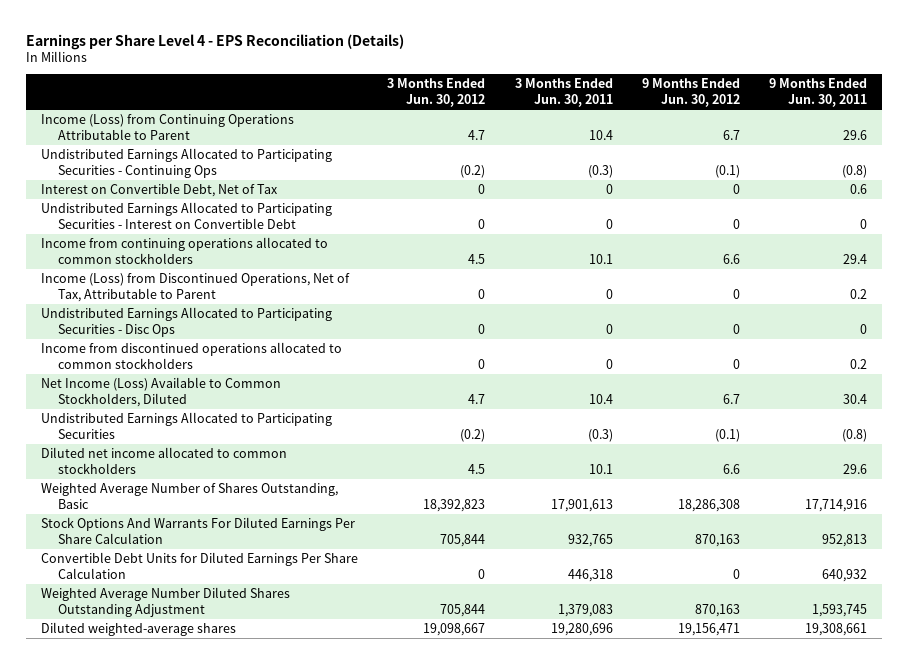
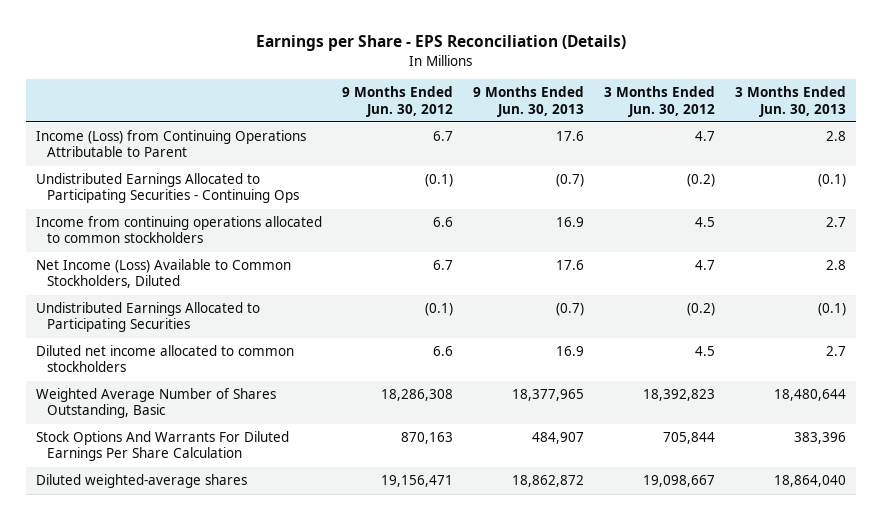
[26,33,405,50] Earnings per Share Level 4 - EPS Reconciliation (Details) -> [255,35,626,52] Earnings per Share - EPS Reconciliation (Details)
[514,78,613,108] 3 Months Ended Jun. 30, 2011 -> none
[769,78,868,108] 9 Months Ended Jun. 30, 2011 -> none
none -> [472,86,584,117] 9 Months Ended Jun. 30, 2013
none -> [734,86,846,117] 3 Months Ended Jun. 30, 2013
[41,183,279,198] Interest on Convertible Debt, Net of Tax -> none
[41,202,333,229] Undistributed Earnings Allocated to Participating Securities - Interest on Convertible Debt -> none
[41,273,351,302] Income (Loss) from Discontinued Operations, Net of Tax, Attributable to Parent -> none
[41,307,333,337] Undistributed Earnings Allocated to Participating Securities - Disc Ops -> none
[41,342,343,369] Income from discontinued operations allocated to common stockholders -> none
[41,552,359,579] Convertible Debt Units for Diluted Earnings Per Share Calculation -> none
[41,587,291,617] Weighted Average Number Diluted Shares Outstanding Adjustment -> none

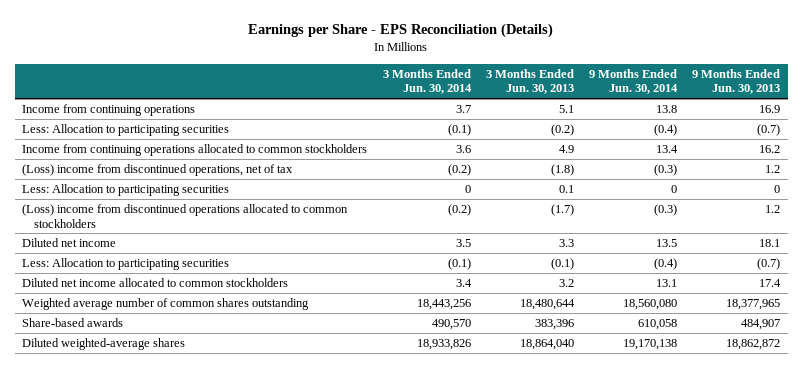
[341,86,453,117] 9 Months Ended Jun. 30, 2012 -> none
[603,86,715,117] 3 Months Ended Jun. 30, 2012 -> none
none -> [382,68,472,95] 3 Months Ended Jun. 30, 2014
none -> [588,68,678,95] 9 Months Ended Jun. 30, 2014
[36,130,307,158] Income (Loss) from Continuing Operations Attributable to Parent -> [22,103,196,116] Income from continuing operations
[555,131,584,142] 17.6 -> [758,104,780,113] 16.9
[825,131,846,142] 2.8 -> [558,104,574,113] 5.1
[36,173,300,204] Undistributed Earnings Allocated to Participating Securities - Continuing Ops -> [22,123,230,136] Less: Allocation to participating securities
[817,174,846,188] (0.1) -> [550,123,574,136] (0.2)
[555,217,584,228] 16.9 -> [758,144,780,153] 16.2
[825,217,846,228] 2.7 -> [558,144,574,153] 4.9
none -> [22,163,294,176] (Loss) income from discontinued operations, net of tax
none -> [22,183,230,196] Less: Allocation to participating securities
none -> [22,203,349,228] (Loss) income from discontinued operations allocated to common stockholders
[36,259,292,289] Net Income (Loss) Available to Common Stockholders, Diluted -> [22,237,117,247] Diluted net income
[555,260,584,271] 17.6 -> [758,238,780,247] 18.1
[825,260,846,271] 2.8 -> [558,238,574,247] 3.3
[36,302,261,333] Undistributed Earnings Allocated to Participating Securities -> [22,257,230,270] Less: Allocation to participating securities
[555,346,584,357] 16.9 -> [758,278,781,287] 17.4
[825,346,846,357] 2.7 -> [558,278,574,287] 3.2
[36,388,277,419] Weighted Average Number of Shares Outstanding, Basic -> [22,297,310,310] Weighted average number of common shares outstanding
[36,431,290,462] Stock Options And Warrants For Diluted Earnings Per Share Calculation -> [22,317,124,327] Share-based awards

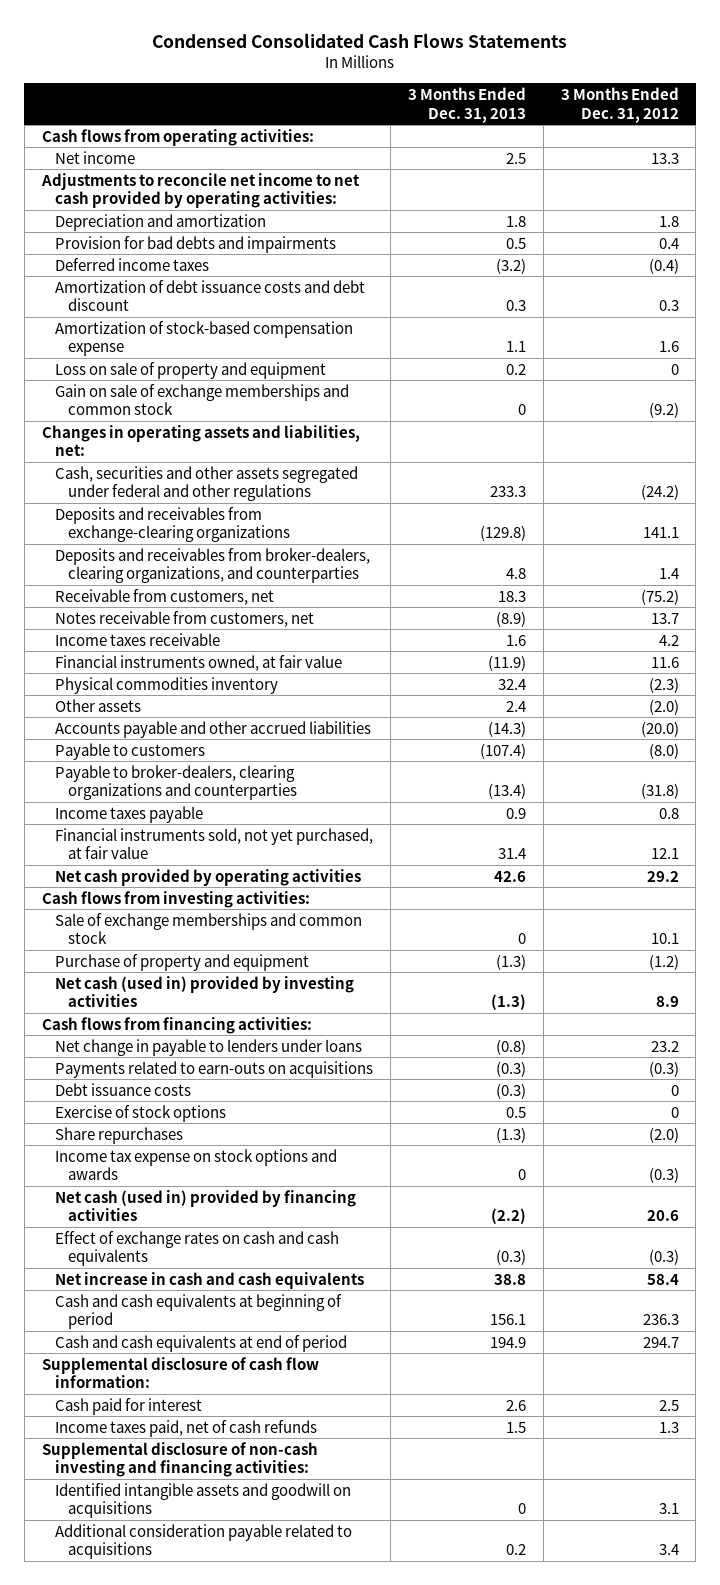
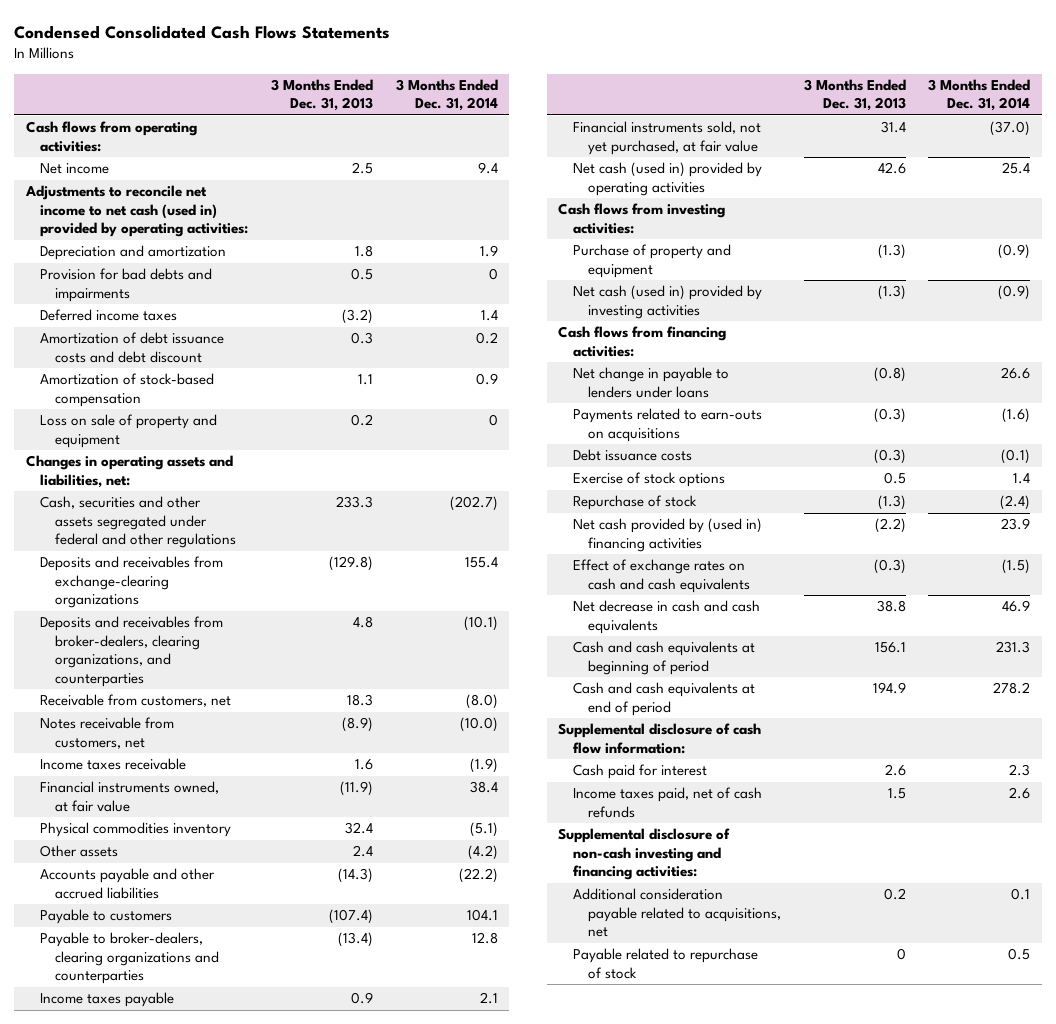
[560,87,679,123] 3 Months Ended Dec. 31, 2012 -> none
none -> [395,79,498,112] 3 Months Ended Dec. 31, 2014
[40,172,360,209] Adjustments to reconcile net income to net cash provided by operating activities: -> [24,185,249,238] Adjustments to reconcile net income to net cash (used in) provided by operating activities:
[54,320,353,357] Amortization of stock-based compensation expense -> [40,373,215,407] Amortization of stock-based compensation
[54,383,349,416] Gain on sale of exchange memberships and common stock -> none
[54,868,361,886] Net cash provided by operating activities -> [573,162,763,196] Net cash (used in) provided by operating activities
[54,912,362,945] Sale of exchange memberships and common stock -> none
[54,1148,337,1181] Income tax expense on stock options and awards -> none
[54,1126,183,1144] Share repurchases -> [573,495,698,511] Repurchase of stock
[54,1189,356,1222] Net cash (used in) provided by financing activities -> [573,518,763,552] Net cash provided by (used in) financing activities
[54,1271,364,1289] Net increase in cash and cash equivalents -> [573,600,761,634] Net decrease in cash and cash equivalents
[54,1482,351,1519] Identified intangible assets and goodwill on acquisitions -> none
[54,1523,352,1560] Additional consideration payable related to acquisitions -> [573,888,781,938] Additional consideration payable related to acquisitions, net
none -> [573,948,759,979] Payable related to repurchase of stock

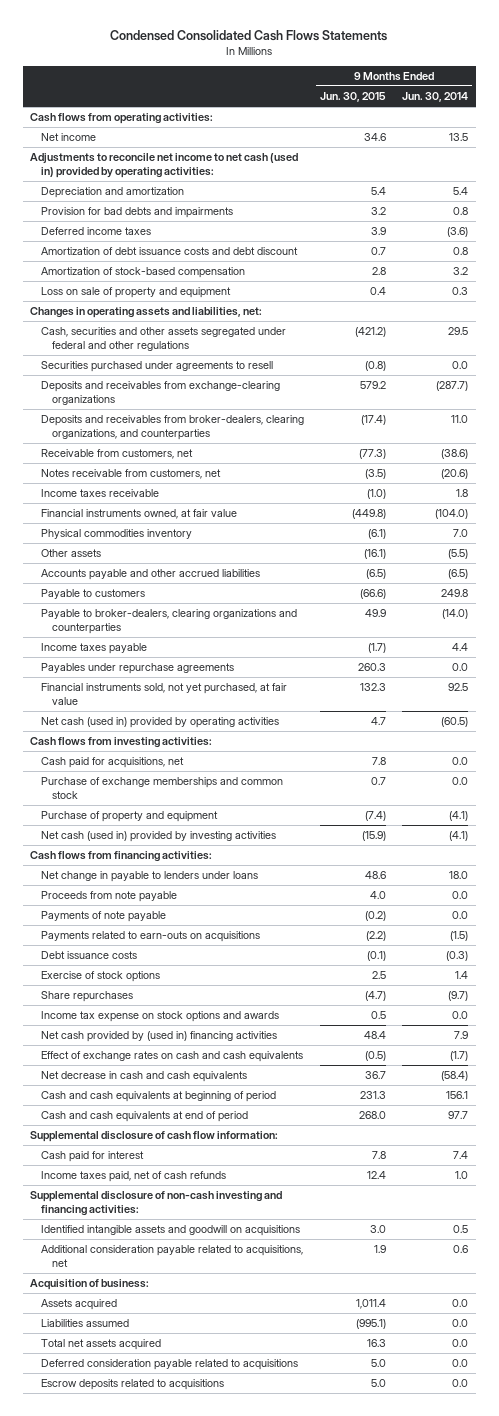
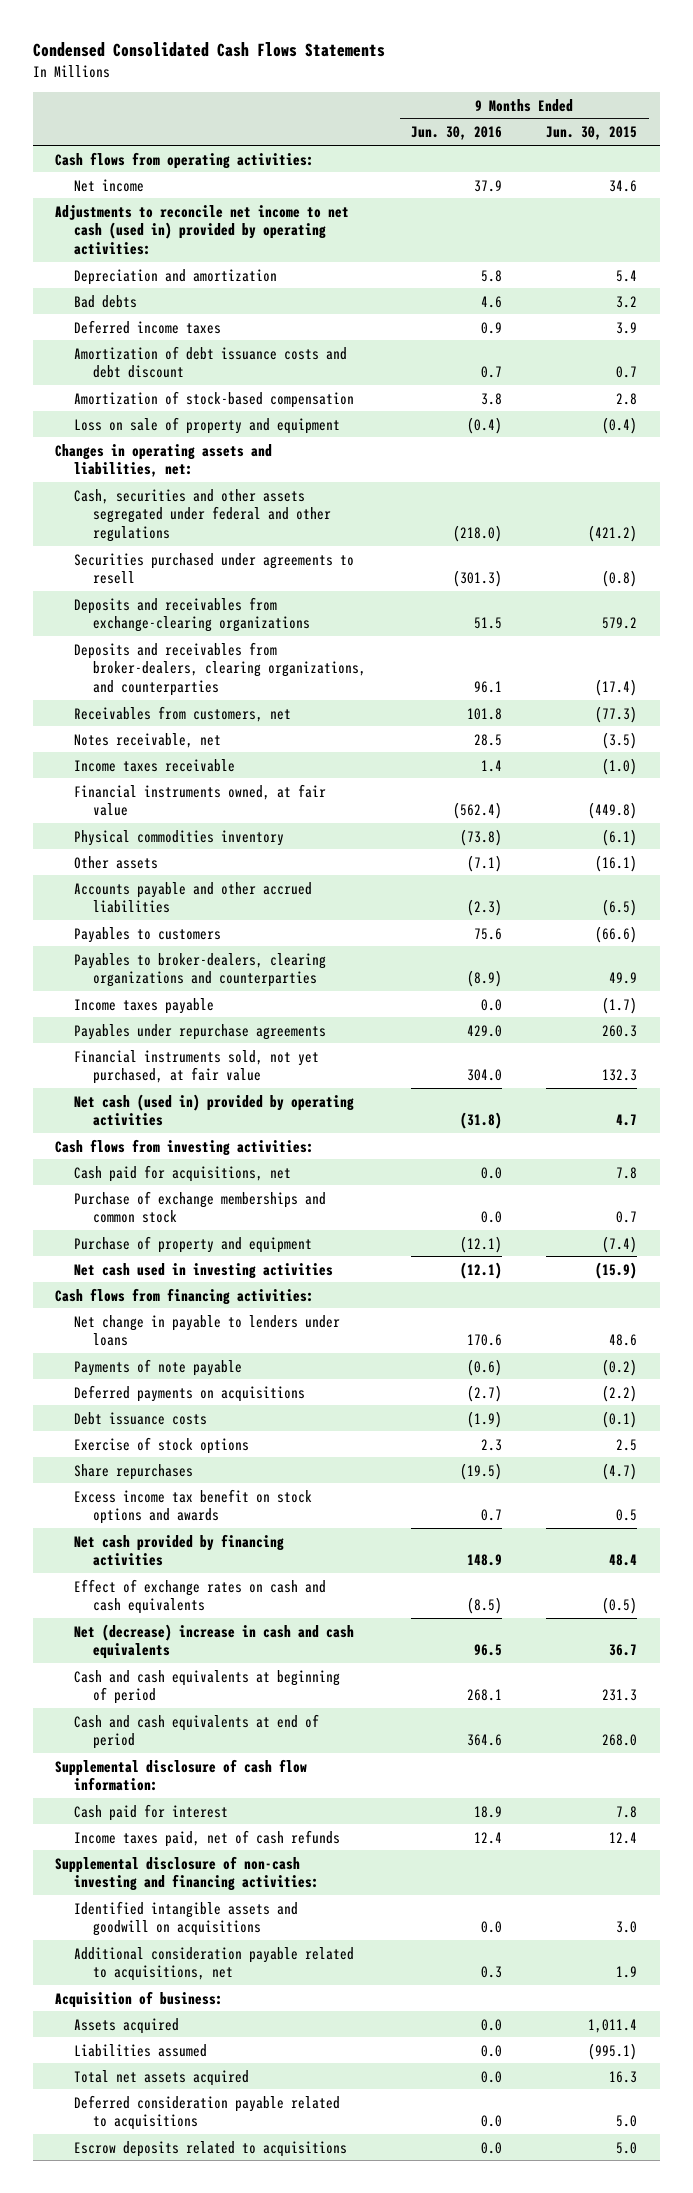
[402,92,469,103] Jun. 30, 2014 -> none
none -> [410,126,502,141] Jun. 30, 2016
[41,207,234,219] Provision for bad debts and impairments -> [74,294,138,308] Bad debts
[370,287,387,296] 0.4 -> [602,416,638,434] (0.4)
[41,449,194,460] Receivable from customers, net -> [74,705,292,722] Receivables from customers, net
[41,469,222,480] Notes receivable from customers, net -> [74,732,222,748] Notes receivable, net
[41,589,146,600] Payable to customers -> [74,926,222,943] Payables to customers
[41,609,298,634] Payable to broker-dealers, clearing organizations and counterparties -> [74,952,327,988] Payables to broker-dealers, clearing organizations and counterparties
[41,831,277,843] Net cash (used in) provided by investing activities -> [74,1262,334,1279] Net cash used in investing activities
[41,891,178,903] Proceeds from note payable -> none
[41,931,261,943] Payments related to earn-outs on acquisitions -> [74,1384,306,1402] Deferred payments on acquisitions
[41,1011,280,1023] Income tax expense on stock options and awards -> [74,1488,313,1525] Excess income tax benefit on stock options and awards
[41,1031,278,1043] Net cash provided by (used in) financing activities -> [74,1533,285,1567] Net cash provided by financing activities
[41,1071,248,1083] Net decrease in cash and cash equivalents -> [74,1623,355,1660] Net (decrease) increase in cash and cash equivalents

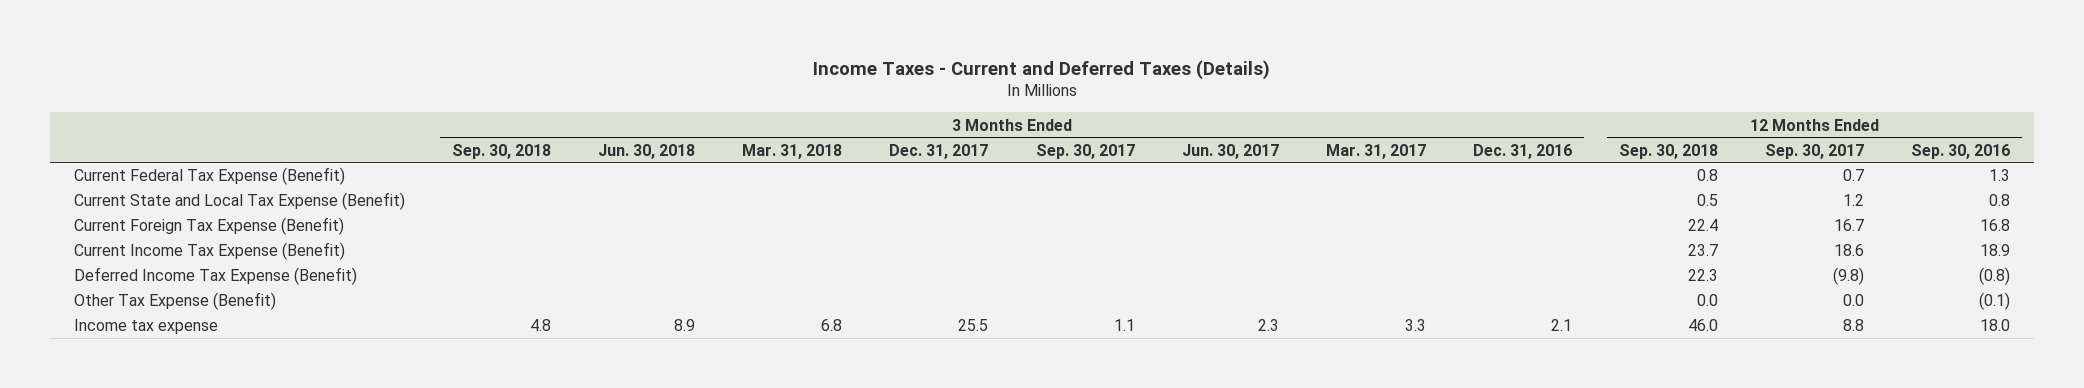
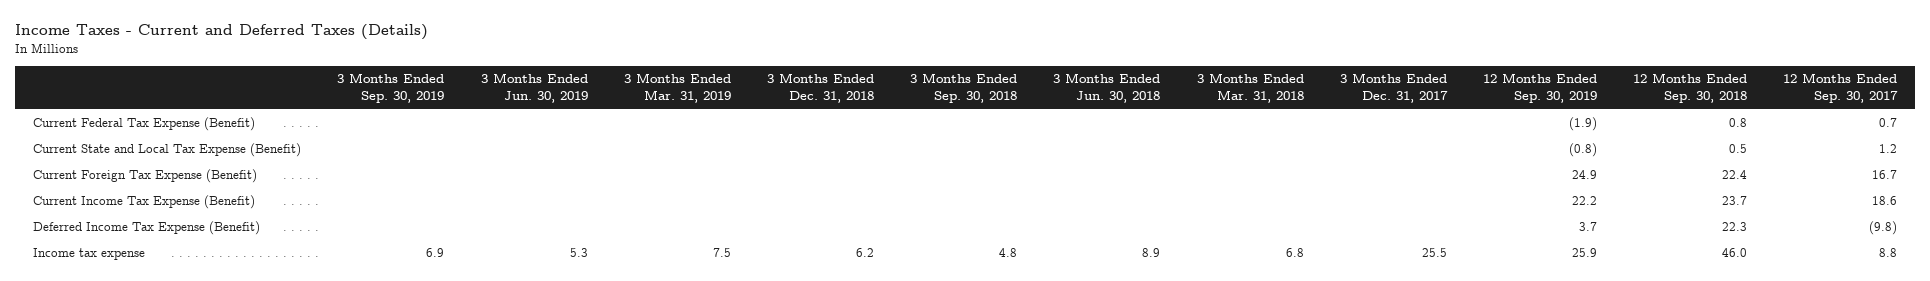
[1035,143,1135,159] Sep. 30, 2017 -> none
[1181,143,1279,159] Jun. 30, 2017 -> none
[1325,143,1426,159] Mar. 31, 2017 -> none
[1472,143,1572,159] Dec. 31, 2016 -> none
[1911,143,2011,159] Sep. 30, 2016 -> none
none -> [337,73,445,104] 3 Months Ended Sep. 30, 2019
none -> [480,73,588,104] 3 Months Ended Jun. 30, 2019
none -> [623,73,731,104] 3 Months Ended Mar. 31, 2019
none -> [766,73,874,104] 3 Months Ended Dec. 31, 2018
none -> [1482,73,1597,104] 12 Months Ended Sep. 30, 2019
[73,292,276,311] Other Tax Expense (Benefit) -> none

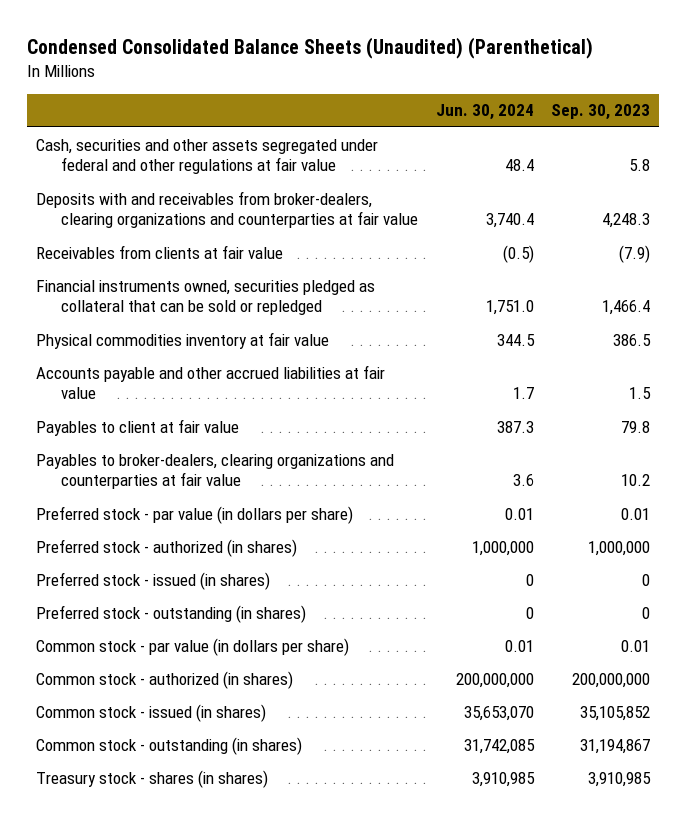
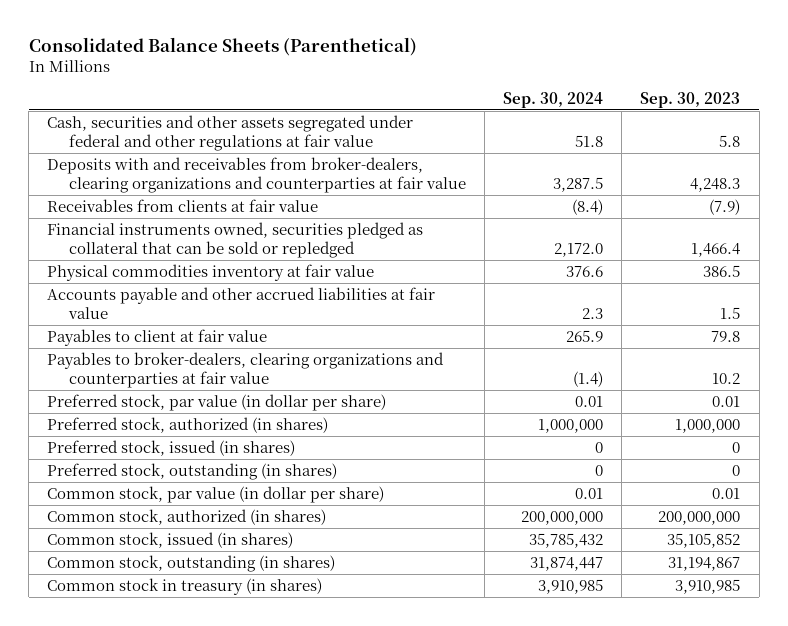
[27,36,594,59] Condensed Consolidated Balance Sheets (Unaudited) (Parenthetical) -> [28,36,417,56] Consolidated Balance Sheets (Parenthetical)
[435,104,534,121] Jun. 30, 2024 -> none
none -> [503,91,604,108] Sep. 30, 2024
[36,505,354,524] Preferred stock - par value (in dollars per share) -> [47,394,387,412] Preferred stock, par value (in dollar per share)
[36,538,298,557] Preferred stock - authorized (in shares) -> [47,417,329,434] Preferred stock, authorized (in shares)
[36,571,271,590] Preferred stock - issued (in shares) -> [47,440,296,457] Preferred stock, issued (in shares)
[36,604,307,623] Preferred stock - outstanding (in shares) -> [47,463,338,481] Preferred stock, outstanding (in shares)
[36,637,350,656] Common stock - par value (in dollars per share) -> [47,486,385,504] Common stock, par value (in dollar per share)
[36,670,294,689] Common stock - authorized (in shares) -> [47,509,327,526] Common stock, authorized (in shares)
[36,703,267,722] Common stock - issued (in shares) -> [47,532,294,549] Common stock, issued (in shares)
[36,736,303,755] Common stock - outstanding (in shares) -> [47,555,336,573] Common stock, outstanding (in shares)
[36,769,269,788] Treasury stock - shares (in shares) -> [47,578,323,596] Common stock in treasury (in shares)

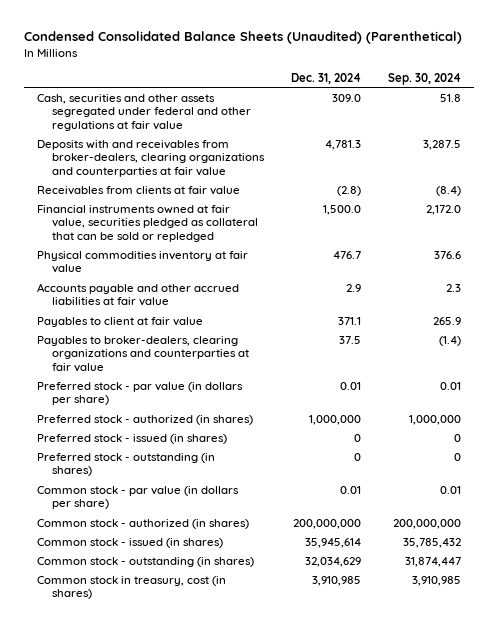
[28,36,417,56] Consolidated Balance Sheets (Parenthetical) -> [23,31,462,45] Condensed Consolidated Balance Sheets (Unaudited) (Parenthetical)
[640,91,741,108] Sep. 30, 2023 -> none
none -> [290,72,361,84] Dec. 31, 2024
[47,222,424,258] Financial instruments owned, securities pledged as collateral that can be sold or repledged -> [37,204,259,242] Financial instruments owned at fair value, securities pledged as collateral that can be sold or repledged
[47,394,387,412] Preferred stock, par value (in dollar per share) -> [37,381,244,406] Preferred stock - par value (in dollars per share)
[47,417,329,434] Preferred stock, authorized (in shares) -> [37,414,254,425] Preferred stock - authorized (in shares)
[47,440,296,457] Preferred stock, issued (in shares) -> [37,433,228,444] Preferred stock - issued (in shares)
[47,463,338,481] Preferred stock, outstanding (in shares) -> [37,452,216,477] Preferred stock - outstanding (in shares)
[47,486,385,504] Common stock, par value (in dollar per share) -> [37,485,240,510] Common stock - par value (in dollars per share)
[47,509,327,526] Common stock, authorized (in shares) -> [37,518,250,529] Common stock - authorized (in shares)
[47,532,294,549] Common stock, issued (in shares) -> [37,537,224,548] Common stock - issued (in shares)
[47,555,336,573] Common stock, outstanding (in shares) -> [37,556,255,567] Common stock - outstanding (in shares)
[47,578,323,596] Common stock in treasury (in shares) -> [37,575,227,600] Common stock in treasury, cost (in shares)

